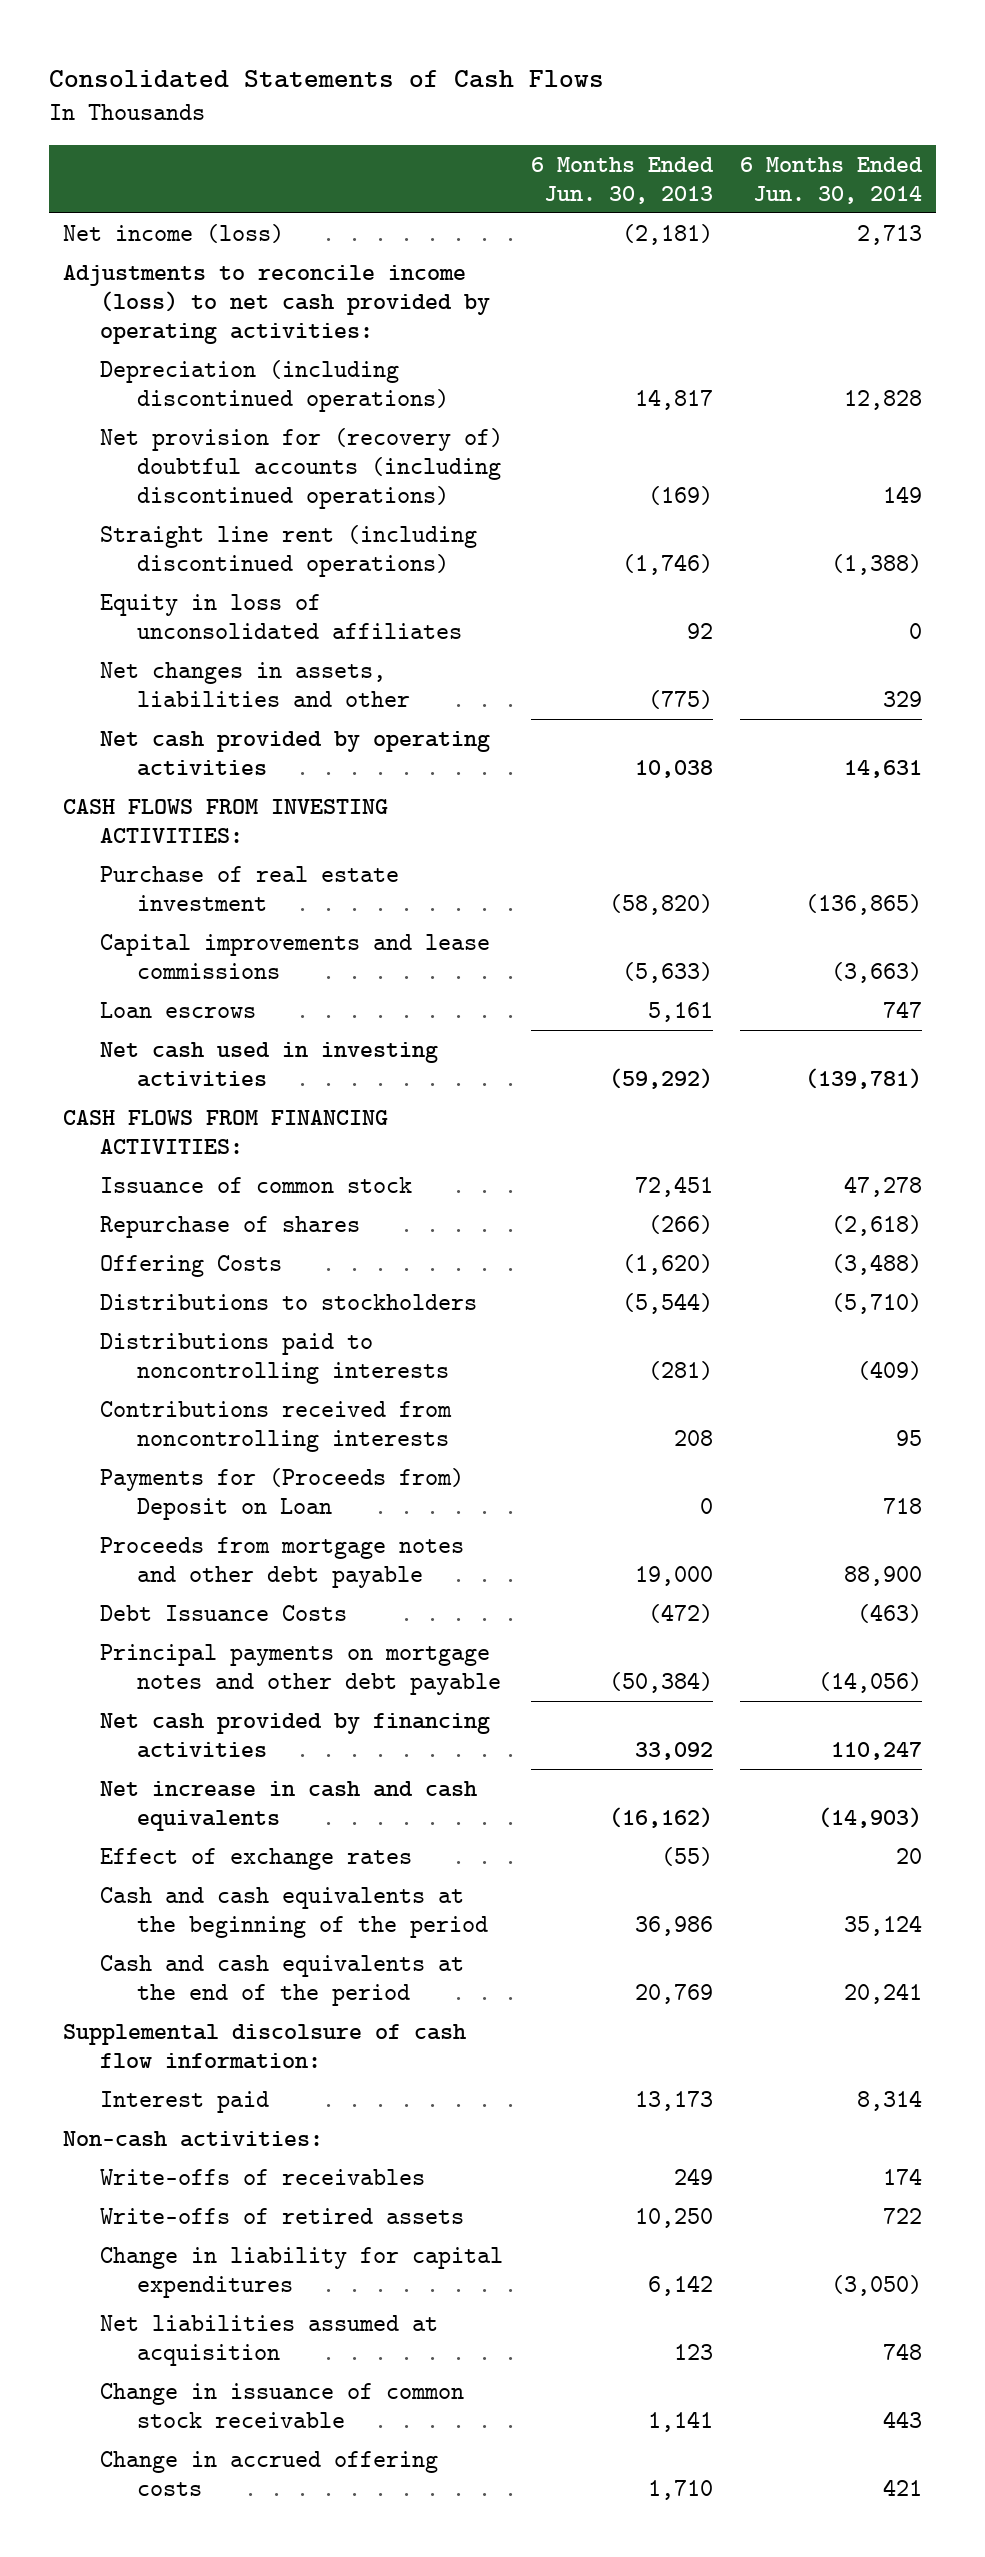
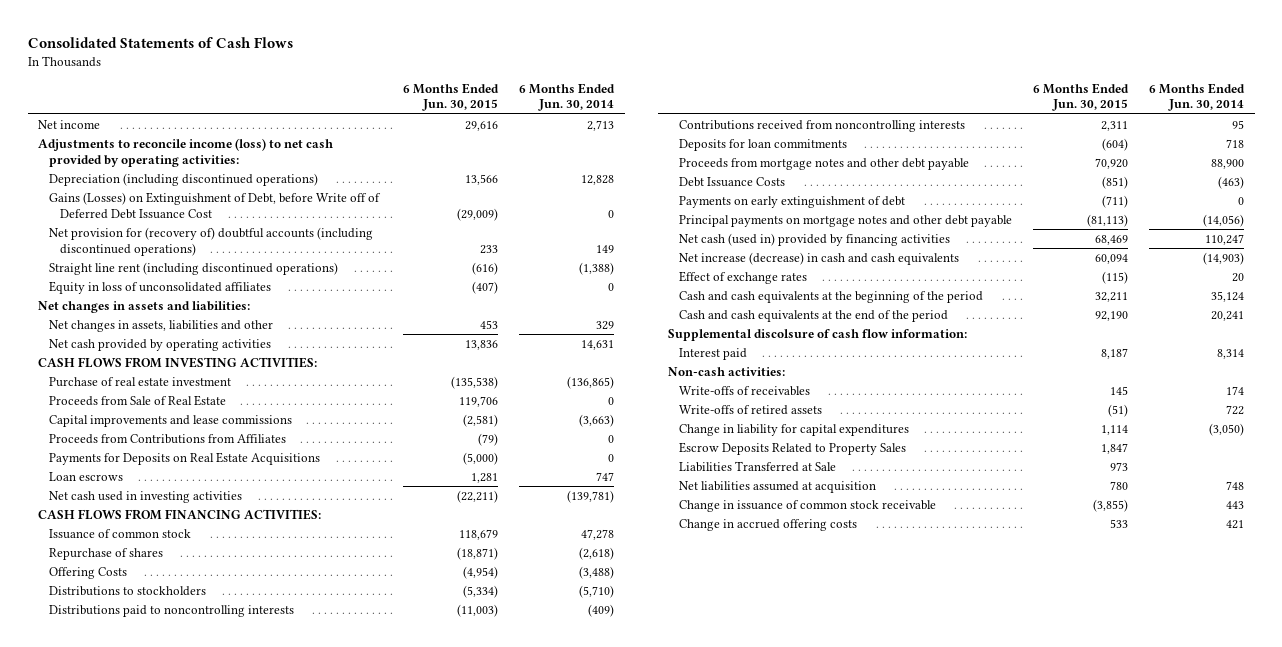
[530,156,714,204] 6 Months Ended Jun. 30, 2013 -> none
none -> [403,82,500,112] 6 Months Ended Jun. 30, 2015
[63,223,285,243] Net income (loss) -> [38,119,101,129] Net income
none -> [48,191,381,219] Gains (Losses) on Extinguishment of Debt, before Write off of Deferred Debt Issuance Cost
none -> [38,300,251,313] Net changes in assets and liabilities:
none -> [48,394,226,406] Proceeds from Sale of Real Estate
none -> [48,433,286,444] Proceeds from Contributions from Affiliates
none -> [48,451,320,465] Payments for Deposits on Real Estate Acquisitions
[100,1467,465,1520] Payments for (Proceeds from) Deposit on Loan -> [678,138,847,151] Deposits for loan commitments
none -> [678,195,905,208] Payments on early extinguishment of debt
[100,1712,491,1758] Net cash provided by financing activities -> [678,232,950,246] Net cash (used in) provided by financing activities
[100,1780,478,1831] Net increase in cash and cash equivalents -> [678,251,959,265] Net increase (decrease) in cash and cash equivalents
none -> [678,441,906,455] Escrow Deposits Related to Property Sales
none -> [678,460,836,472] Liabilities Transferred at Sale

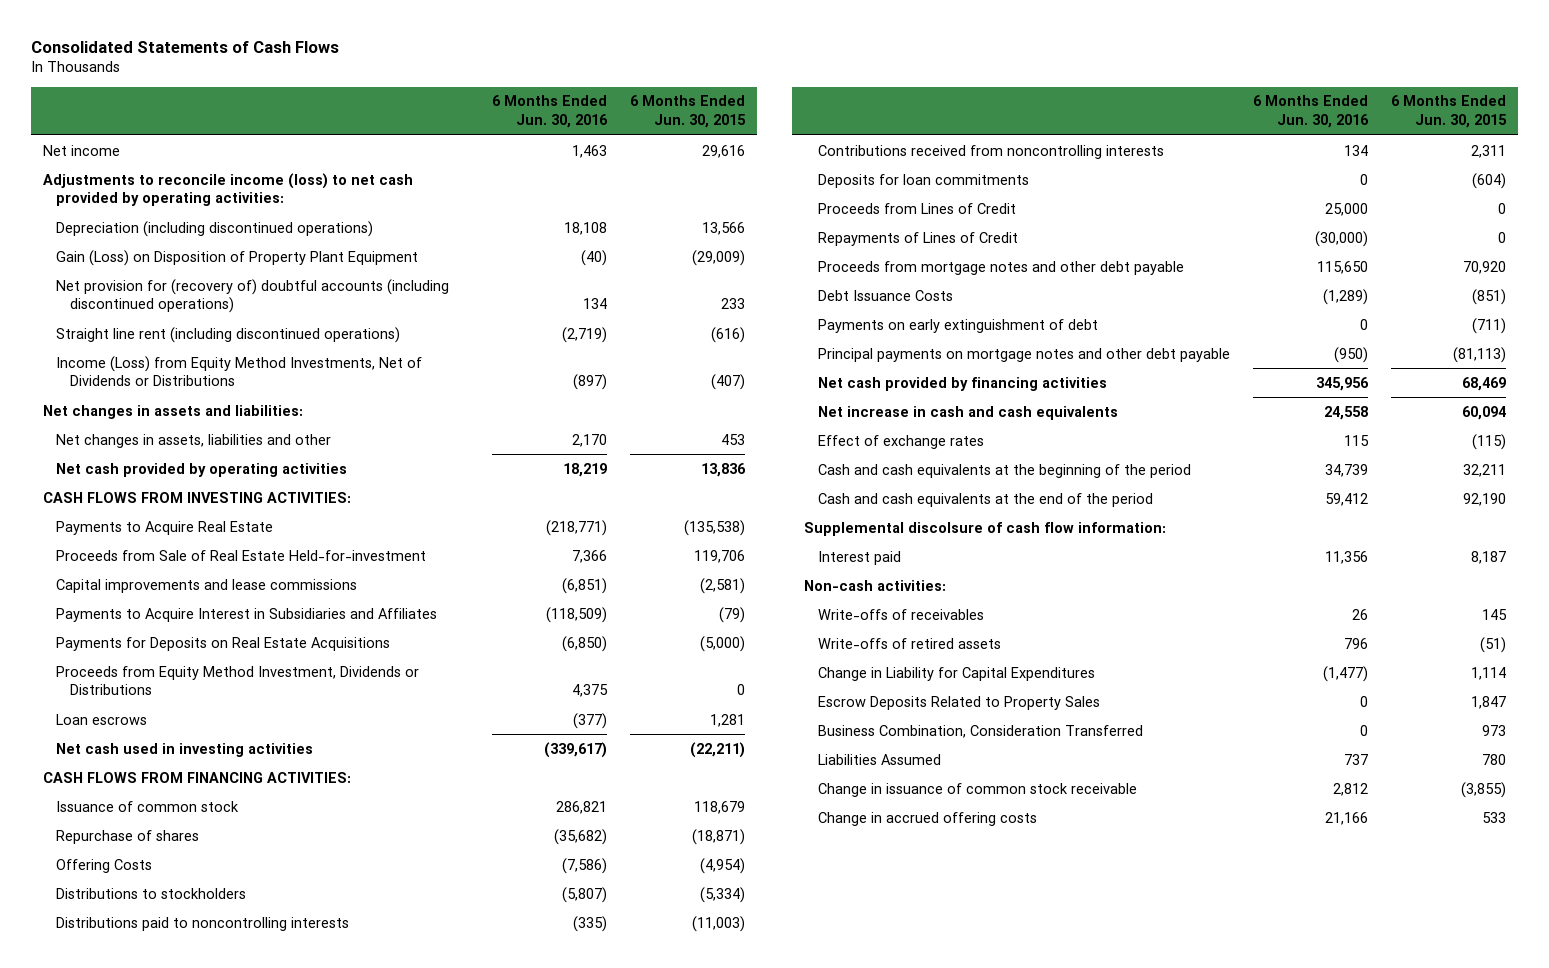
[519,82,616,112] 6 Months Ended Jun. 30, 2014 -> none
none -> [491,95,608,128] 6 Months Ended Jun. 30, 2016
[48,191,381,219] Gains (Losses) on Extinguishment of Debt, before Write off of Deferred Debt Issuance Cost -> [56,249,419,266] Gain (Loss) on Disposition of Property Plant Equipment
[48,280,271,294] Equity in loss of unconsolidated affiliates -> none
none -> [56,355,423,387] Income (Loss) from Equity Method Investments, Net of Dividends or Distributions
[48,376,231,387] Purchase of real estate investment -> [56,520,274,535] Payments to Acquire Real Estate
[48,394,226,406] Proceeds from Sale of Real Estate -> [56,549,427,561] Proceeds from Sale of Real Estate Held-for-investment
[48,433,286,444] Proceeds from Contributions from Affiliates -> none
none -> [56,607,438,622] Payments to Acquire Interest in Subsidiaries and Affiliates
none -> [56,665,420,696] Proceeds from Equity Method Investment, Dividends or Distributions
none -> [817,202,1016,214] Proceeds from Lines of Credit
none -> [817,231,1018,246] Repayments of Lines of Credit
[678,232,950,246] Net cash (used in) provided by financing activities -> [817,376,1107,391] Net cash provided by financing activities
[678,251,959,265] Net increase (decrease) in cash and cash equivalents -> [817,405,1118,420] Net increase in cash and cash equivalents
[678,423,909,436] Change in liability for capital expenditures -> [817,666,1095,681] Change in Liability for Capital Expenditures
[678,460,836,472] Liabilities Transferred at Sale -> [817,724,1143,738] Business Combination, Consideration Transferred
[678,480,876,493] Net liabilities assumed at acquisition -> [817,753,941,765] Liabilities Assumed

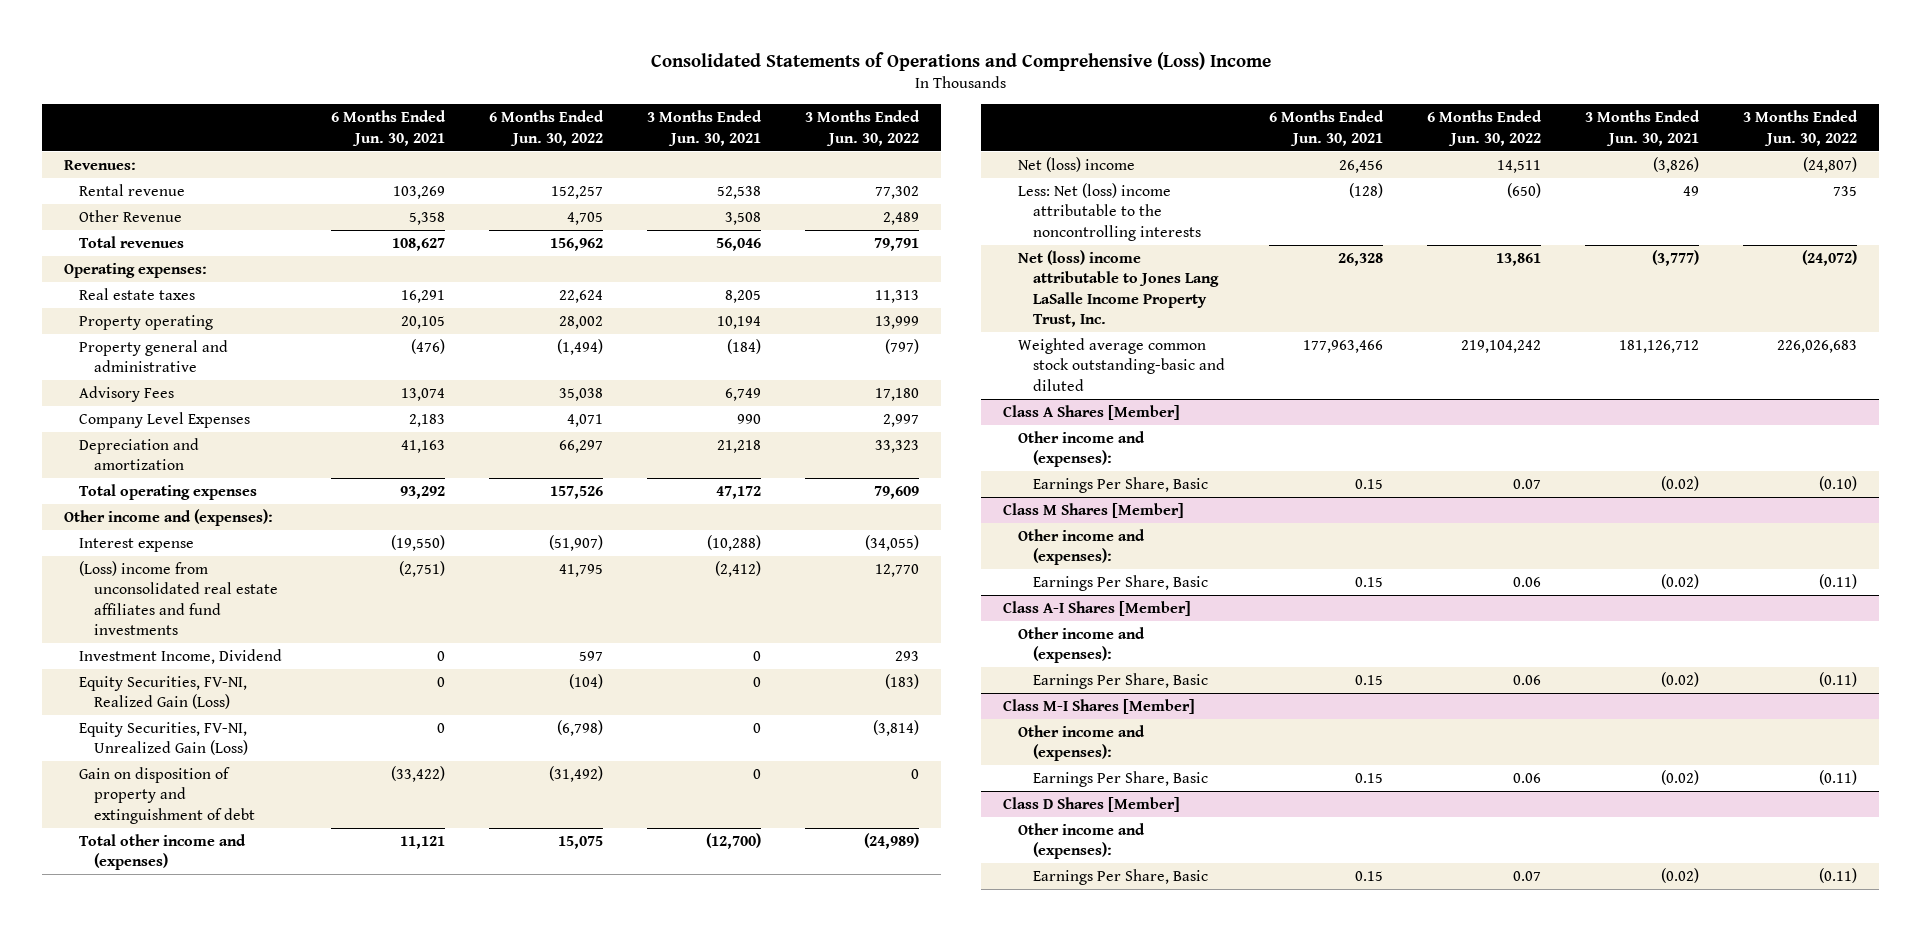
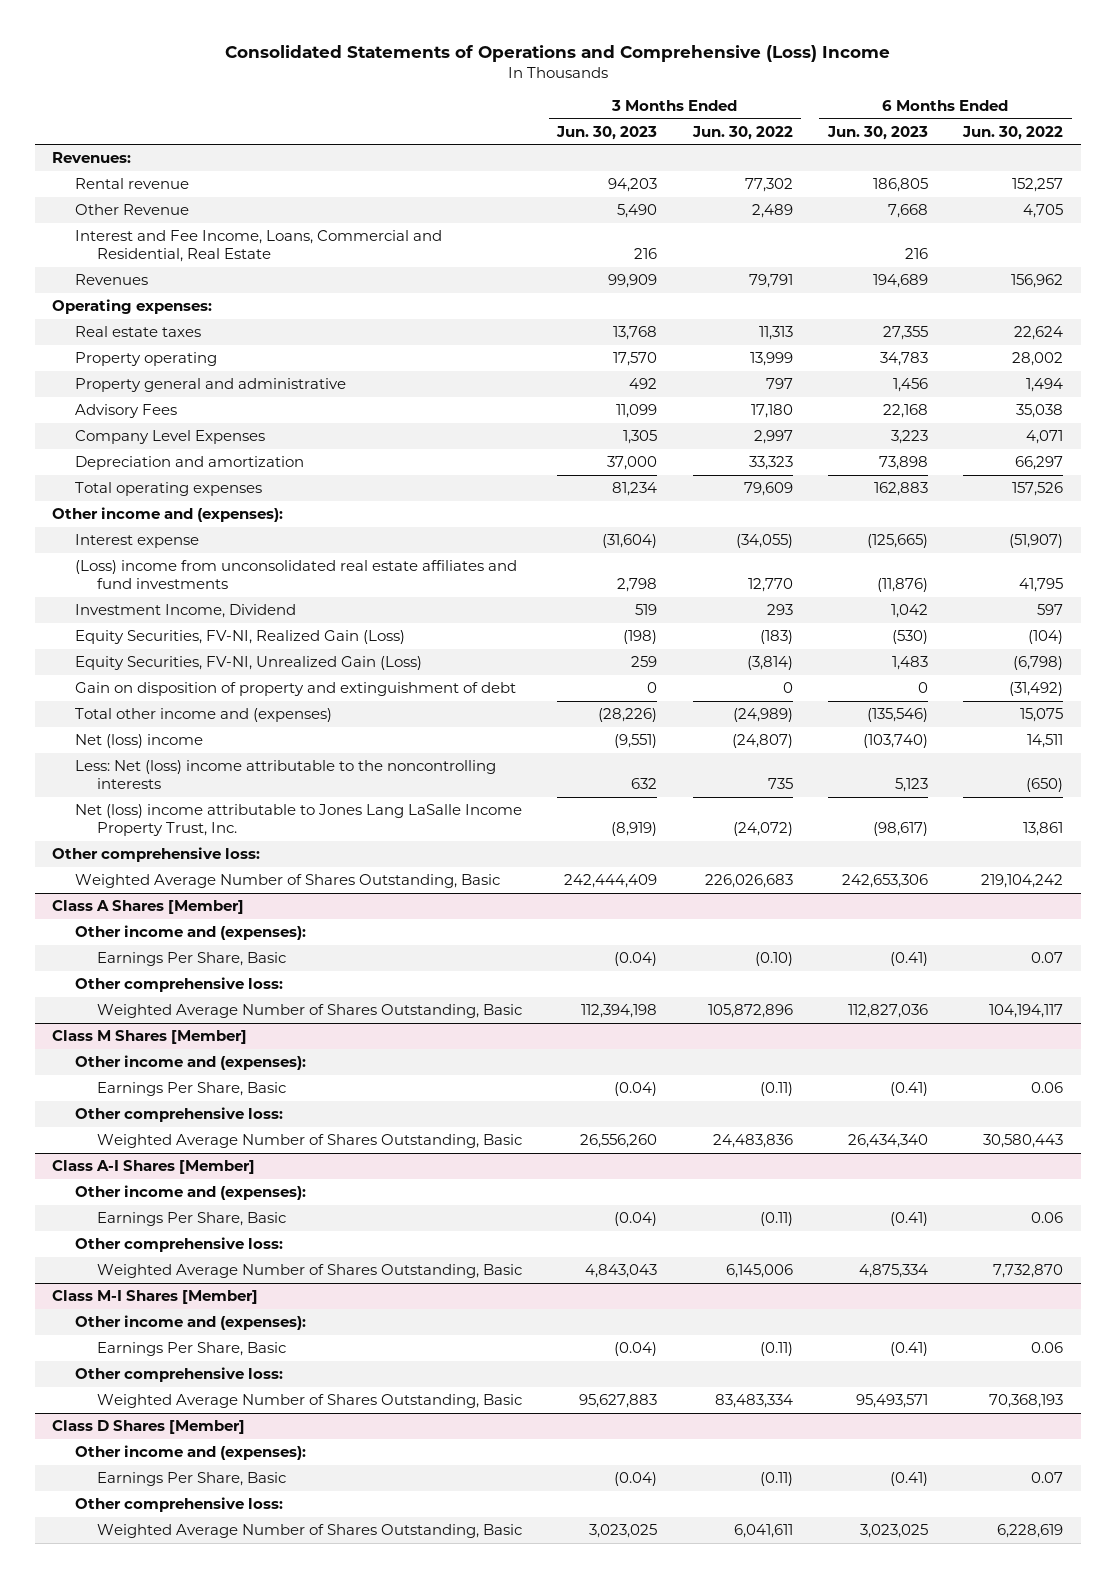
[330,110,446,146] 6 Months Ended Jun. 30, 2021 -> none
[646,110,762,146] 3 Months Ended Jun. 30, 2021 -> none
none -> [556,125,658,140] Jun. 30, 2023
none -> [826,125,928,140] Jun. 30, 2023
none -> [74,230,442,262] Interest and Fee Income, Loans, Commercial and Residential, Real Estate
[79,235,185,248] Total revenues -> [74,274,148,286] Revenues
[556,338,603,355] (1,494) -> [1025,378,1063,393] 1,494
[884,338,919,354] (797) -> [765,378,793,390] 797
none -> [52,847,261,863] Other comprehensive loss:
[1017,337,1226,391] Weighted average common stock outstanding-basic and diluted -> [74,874,500,889] Weighted Average Number of Shares Outstanding, Basic
none -> [74,977,283,993] Other comprehensive loss:
none -> [97,1004,523,1019] Weighted Average Number of Shares Outstanding, Basic
none -> [74,1107,283,1123] Other comprehensive loss:
none -> [97,1134,523,1149] Weighted Average Number of Shares Outstanding, Basic
none -> [74,1237,283,1253] Other comprehensive loss:
none -> [97,1264,523,1279] Weighted Average Number of Shares Outstanding, Basic
none -> [74,1367,283,1383] Other comprehensive loss:
none -> [97,1394,523,1409] Weighted Average Number of Shares Outstanding, Basic
none -> [74,1497,283,1513] Other comprehensive loss:
none -> [97,1524,523,1539] Weighted Average Number of Shares Outstanding, Basic

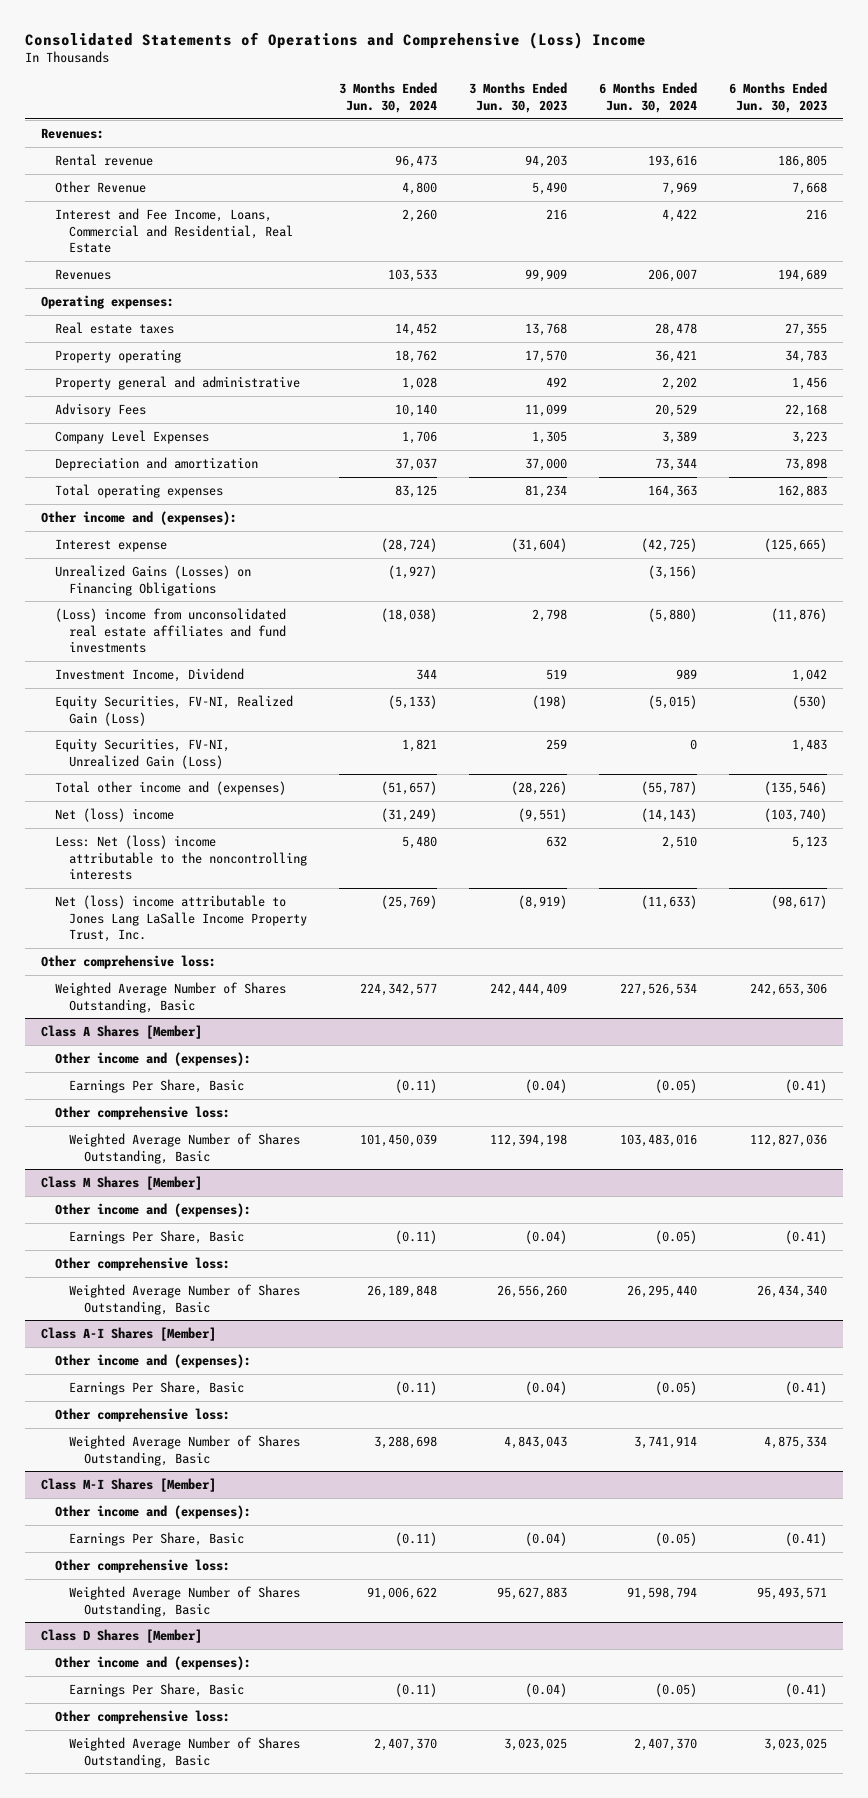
[691,125,793,140] Jun. 30, 2022 -> none
[961,125,1063,140] Jun. 30, 2022 -> none
none -> [339,82,438,114] 3 Months Ended Jun. 30, 2024
none -> [598,82,697,114] 6 Months Ended Jun. 30, 2024
none -> [55,564,252,596] Unrealized Gains (Losses) on Financing Obligations
[74,682,516,697] Gain on disposition of property and extinguishment of debt -> none

